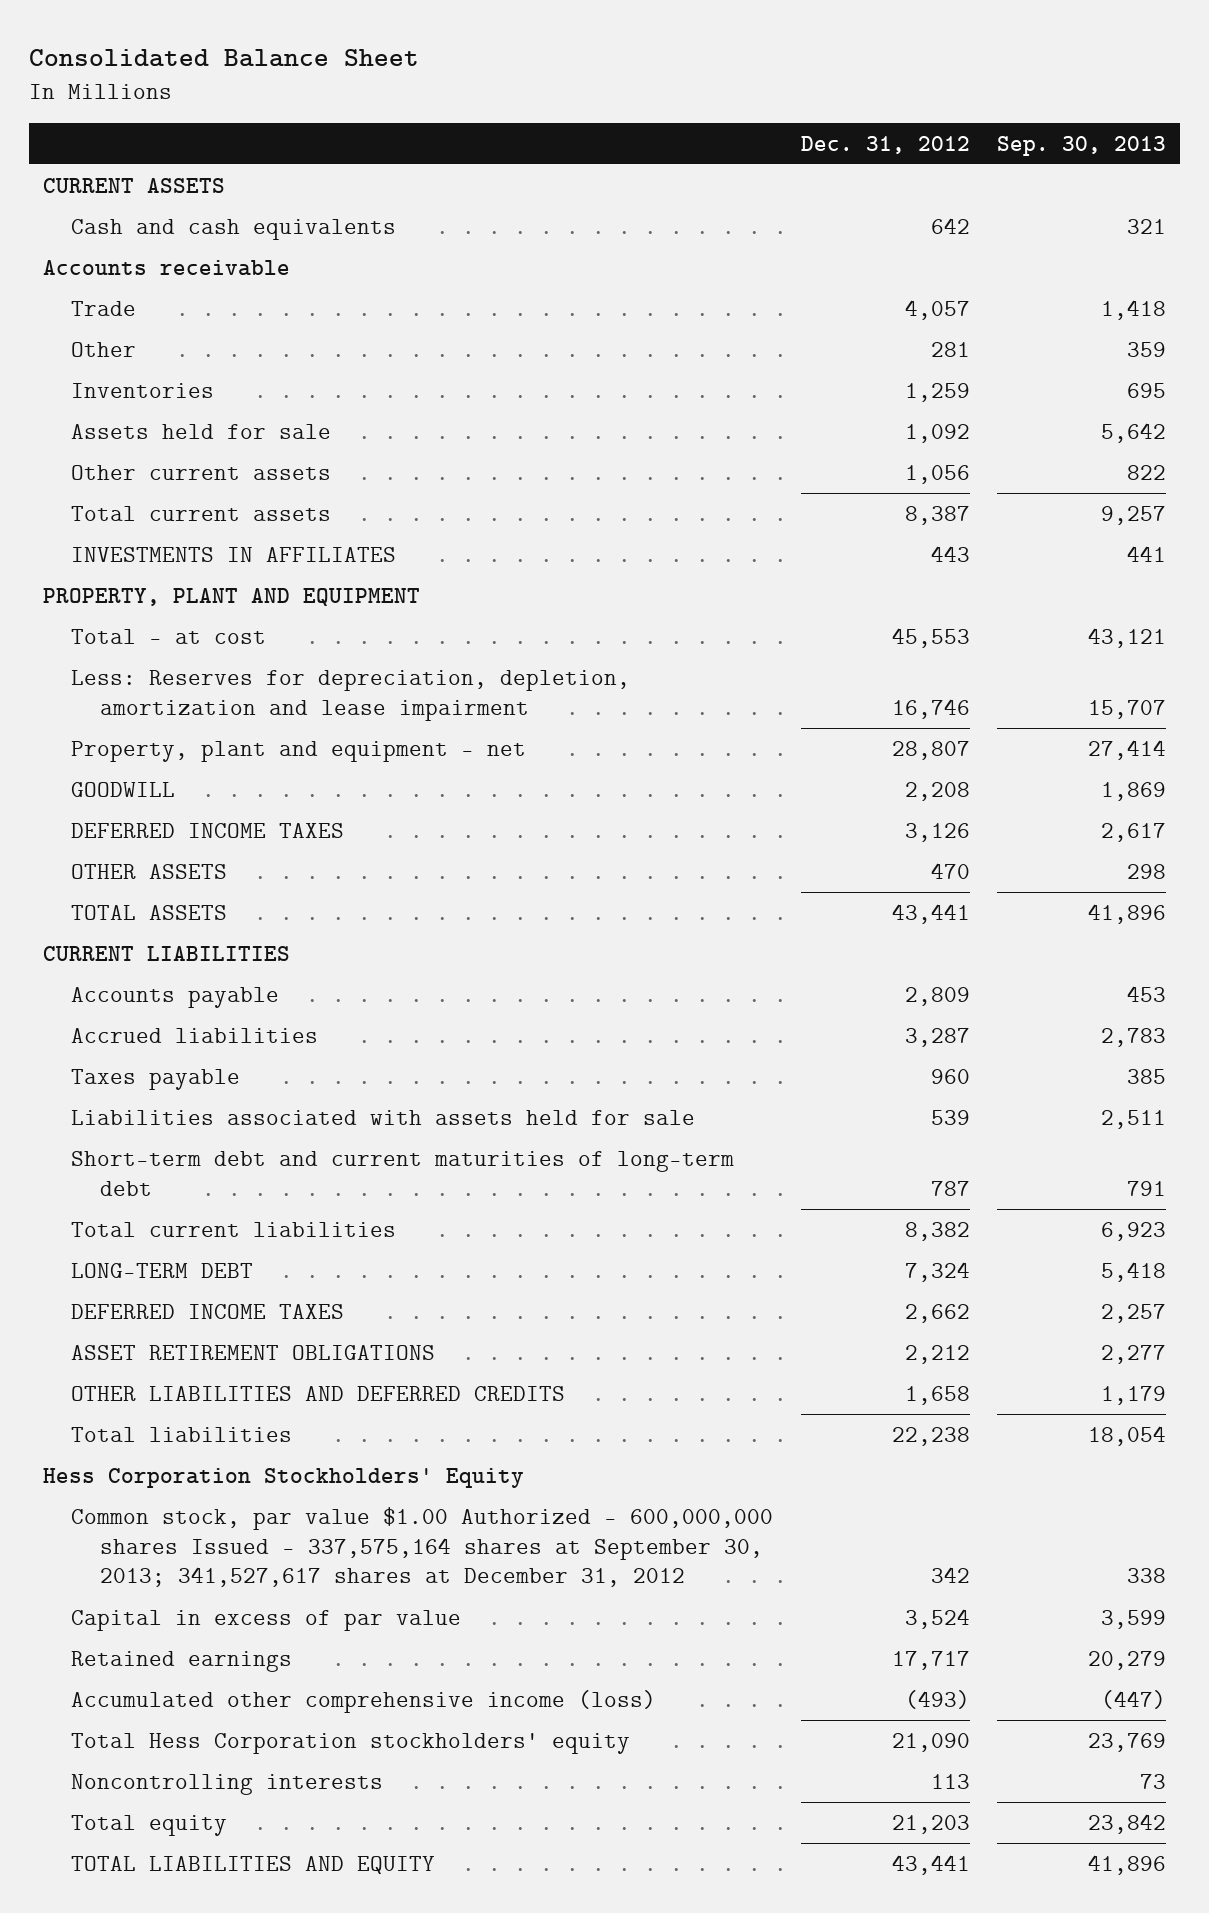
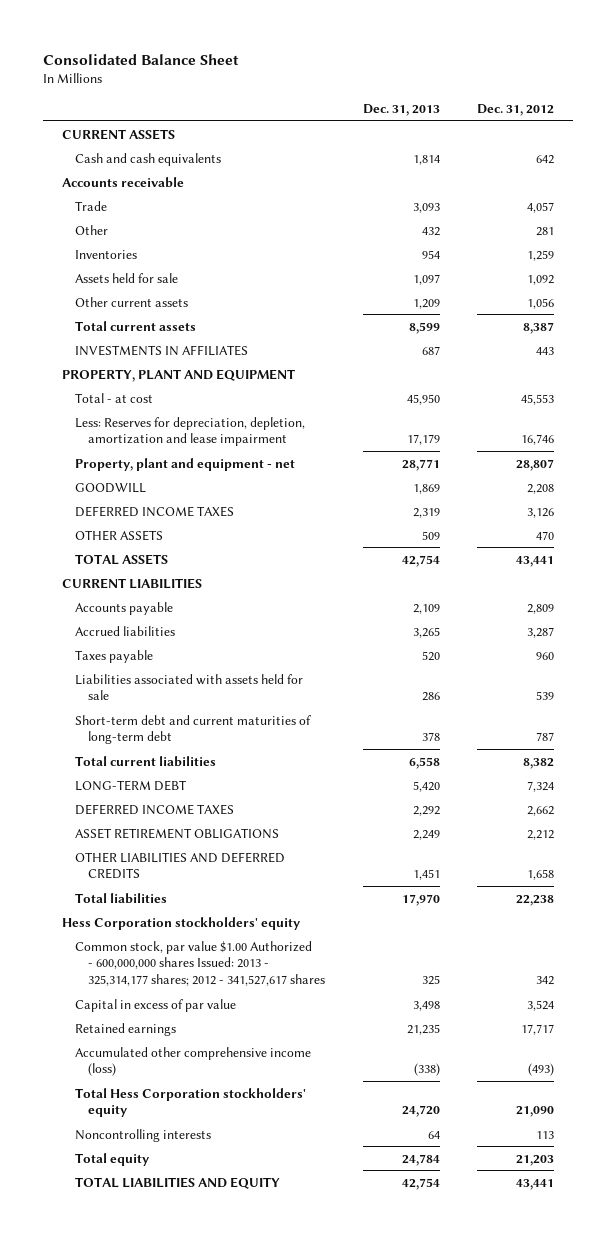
[997,135,1167,156] Sep. 30, 2013 -> none
none -> [362,104,440,117] Dec. 31, 2013
[42,1467,524,1488] Hess Corporation Stockholders' Equity -> [62,916,301,930] Hess Corporation stockholders' equity
[71,1506,774,1588] Common stock, par value $1.00 Authorized - 600,000,000 shares Issued - 337,575,164 shares at September 30, 2013; 341,527,617 shares at December 31, 2012 -> [75,940,326,987] Common stock, par value $1.00 Authorized - 600,000,000 shares Issued: 2013 - 325,314,177 shares; 2012 - 341,527,617 shares

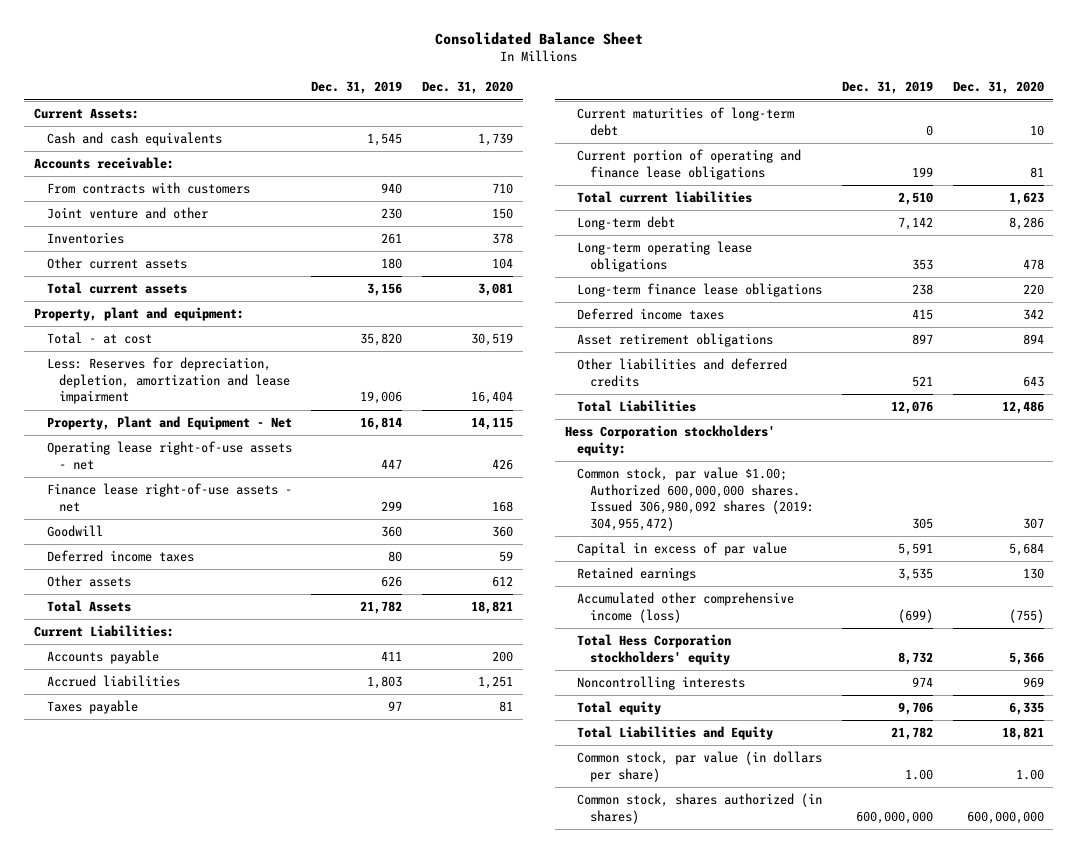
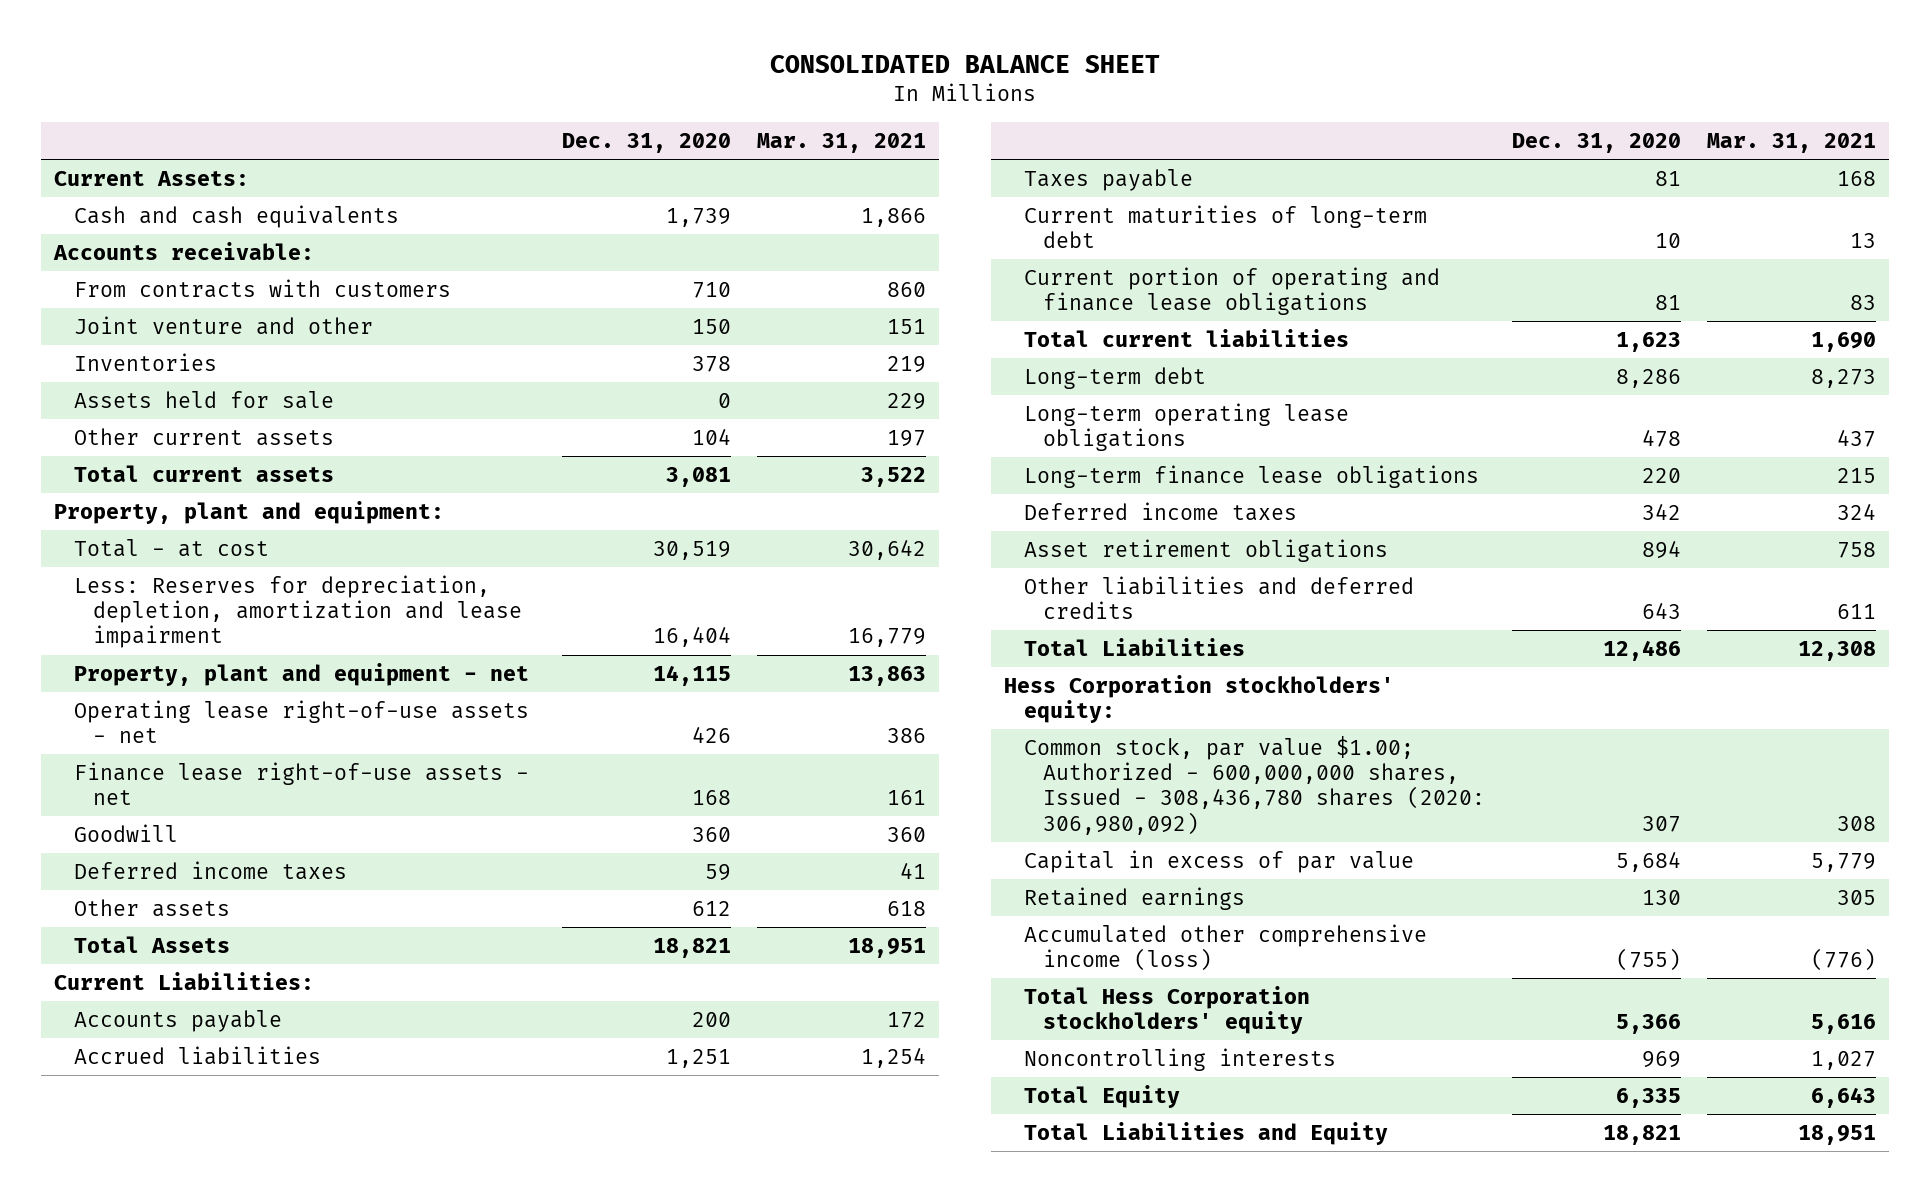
[434,32,643,46] Consolidated Balance Sheet -> [770,55,1161,74] CONSOLIDATED BALANCE SHEET
[311,81,403,95] Dec. 31, 2019 -> none
none -> [756,133,926,154] Mar. 31, 2021
none -> [73,390,334,409] Assets held for sale
[46,416,292,431] Property, Plant and Equipment - Net -> [73,662,529,686] Property, plant and equipment - net
[577,467,814,531] Common stock, par value $1.00; Authorized 600,000,000 shares. Issued 306,980,092 shares (2019: 304,955,472) -> [1023,735,1486,835] Common stock, par value $1.00; Authorized - 600,000,000 shares, Issued - 308,436,780 shares (2020: 306,980,092)
[577,701,662,716] Total equity -> [1023,1084,1180,1108] Total Equity
[577,751,823,782] Common stock, par value (in dollars per share) -> none
[577,793,823,824] Common stock, shares authorized (in shares) -> none

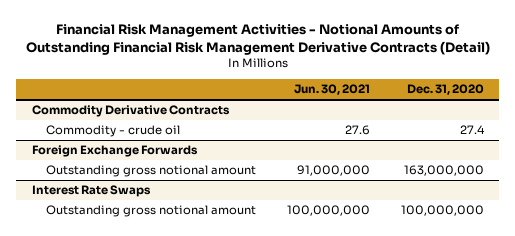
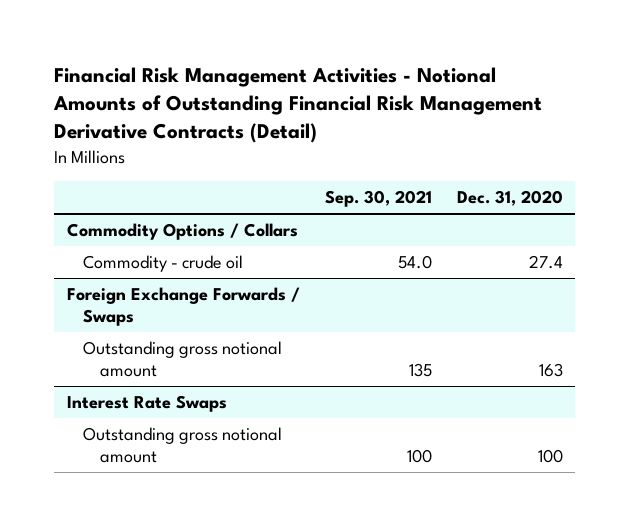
[293,83,370,95] Jun. 30, 2021 -> none
none -> [324,189,432,207] Sep. 30, 2021
[31,105,230,118] Commodity Derivative Contracts -> [66,223,298,241] Commodity Options / Collars
[31,145,198,158] Foreign Exchange Forwards -> [66,287,300,327] Foreign Exchange Forwards / Swaps
[403,165,484,177] 163,000,000 -> [538,363,563,378] 163
[400,205,484,217] 100,000,000 -> [537,449,563,464] 100

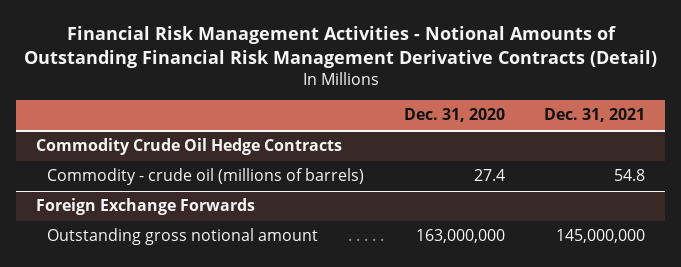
[324,189,432,207] Sep. 30, 2021 -> none
none -> [544,108,646,123] Dec. 31, 2021
[66,395,227,413] Interest Rate Swaps -> none
[83,427,283,464] Outstanding gross notional amount -> none
[66,223,298,241] Commodity Options / Collars -> [35,138,342,156] Commodity Crude Oil Hedge Contracts
[83,255,244,273] Commodity - crude oil -> [46,168,364,186] Commodity - crude oil (millions of barrels)
[66,287,300,327] Foreign Exchange Forwards / Swaps -> [35,198,255,216] Foreign Exchange Forwards
[538,363,563,378] 163 -> [415,229,505,244] 163,000,000

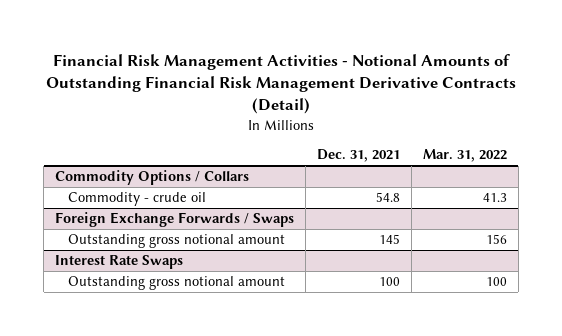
[403,108,505,123] Dec. 31, 2020 -> none
none -> [423,149,508,163] Mar. 31, 2022
[35,138,342,156] Commodity Crude Oil Hedge Contracts -> [55,170,250,186] Commodity Options / Collars
[46,168,364,186] Commodity - crude oil (millions of barrels) -> [68,192,207,207] Commodity - crude oil
[35,198,255,216] Foreign Exchange Forwards -> [55,212,295,228] Foreign Exchange Forwards / Swaps
[556,229,646,244] 145,000,000 -> [379,234,401,245] 145
none -> [55,255,184,270] Interest Rate Swaps
none -> [68,276,286,291] Outstanding gross notional amount

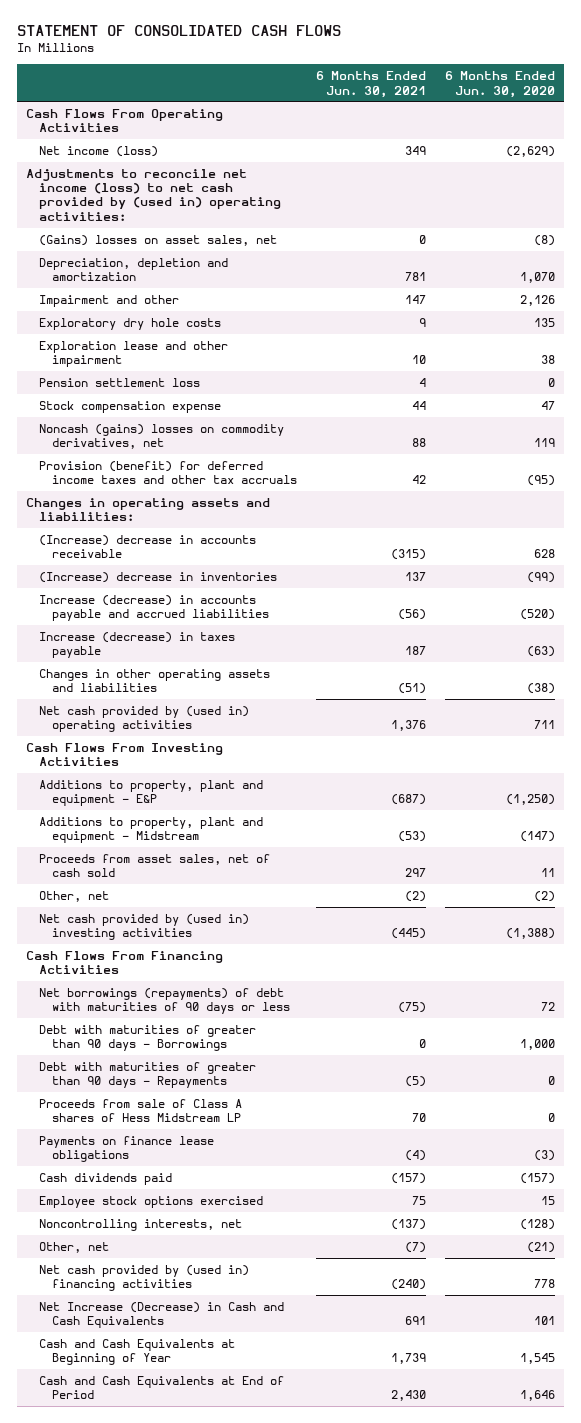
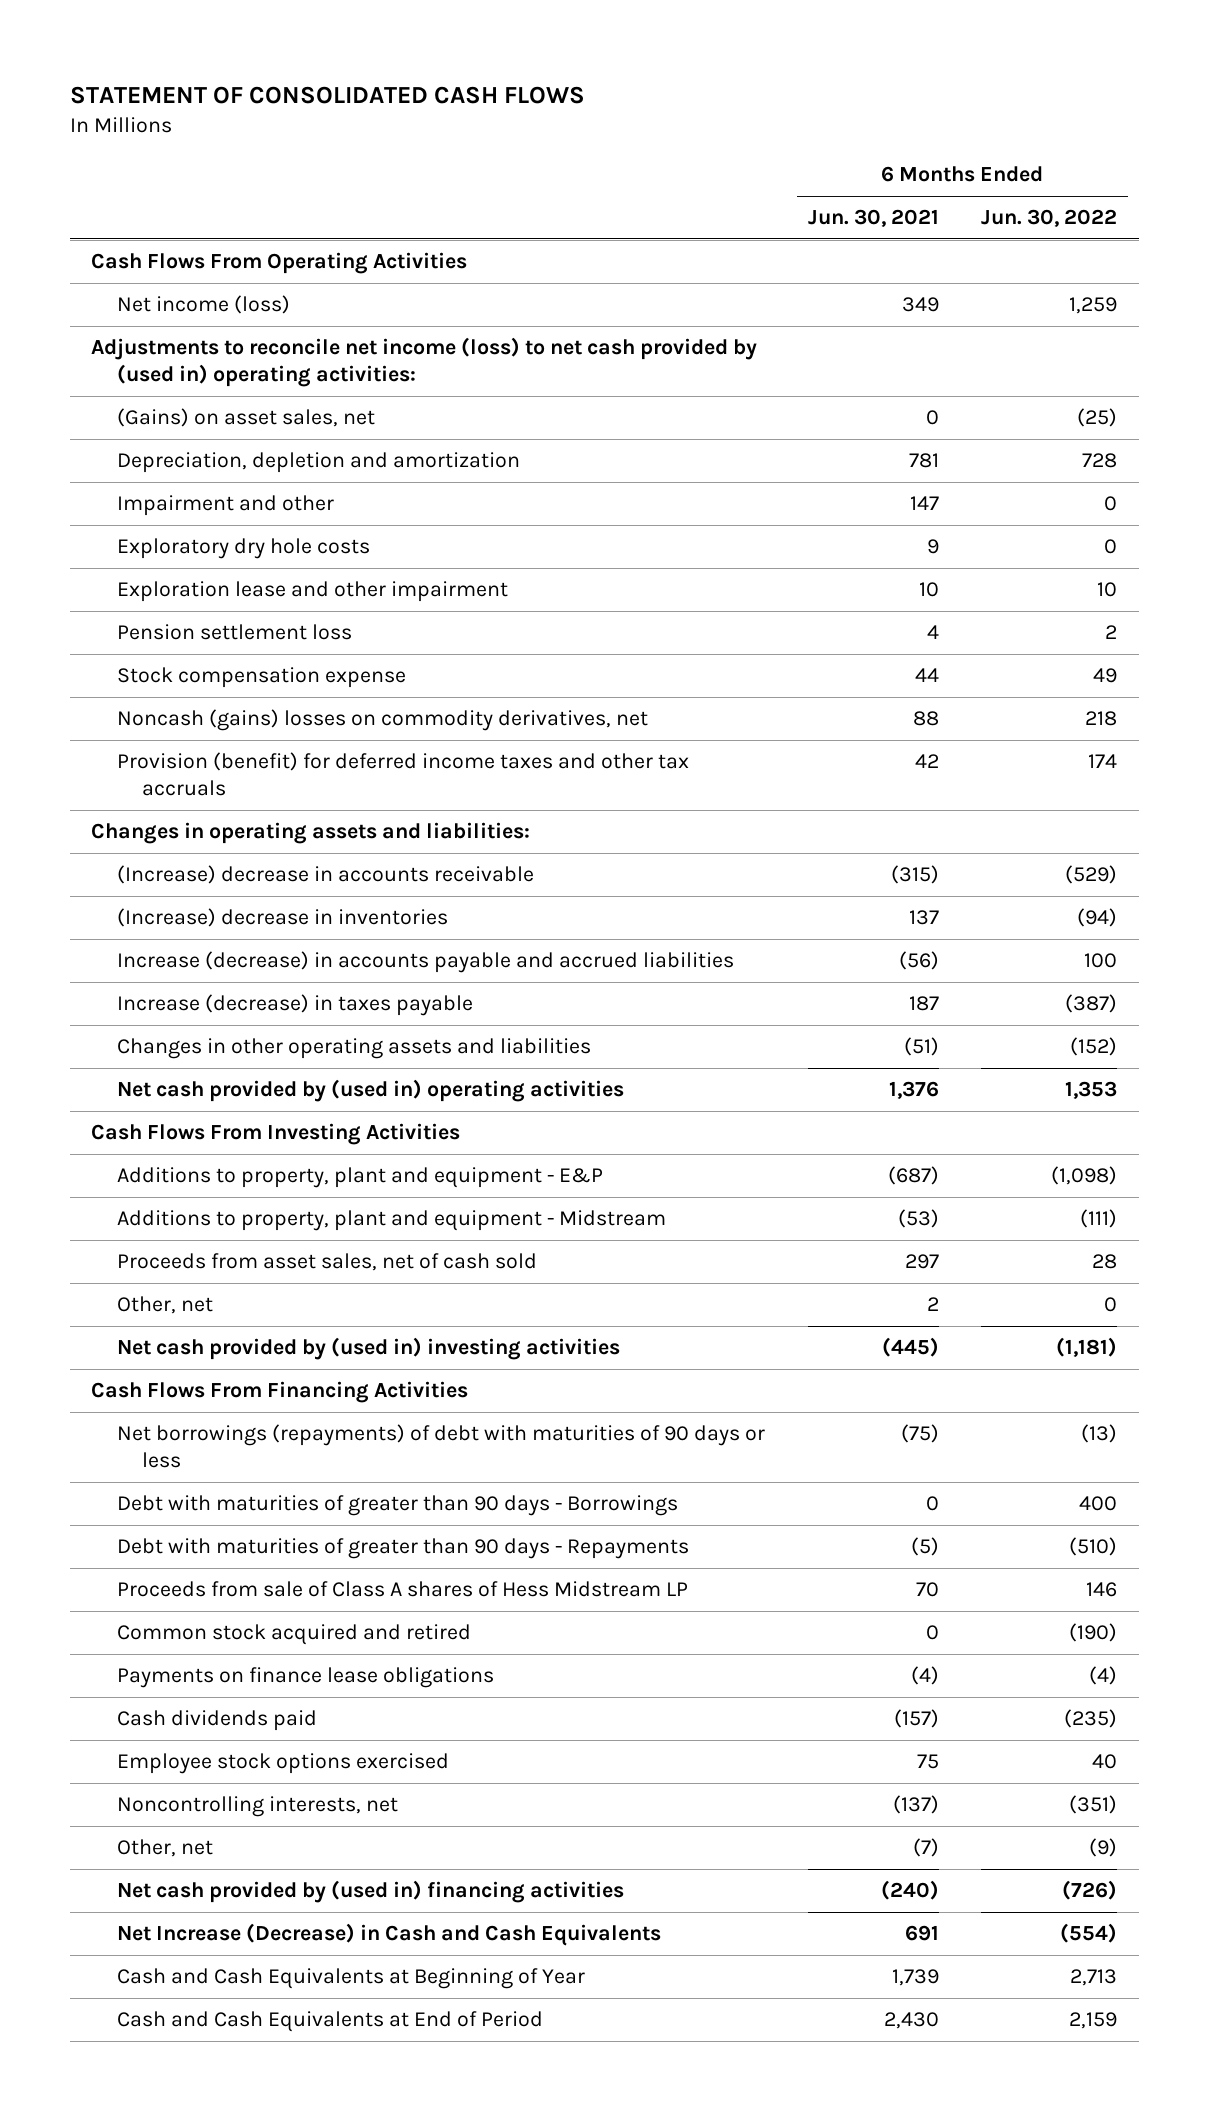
[444,71,555,98] 6 Months Ended Jun. 30, 2020 -> none
none -> [981,209,1118,228] Jun. 30, 2022
[39,235,278,247] (Gains) losses on asset sales, net -> [116,408,375,428] (Gains) on asset sales, net
[405,891,427,903] (2) -> [926,1297,939,1312] 2
none -> [116,1624,471,1646] Common stock acquired and retired

